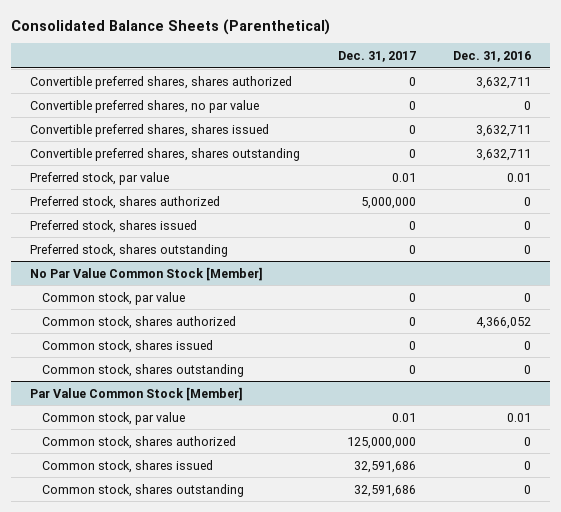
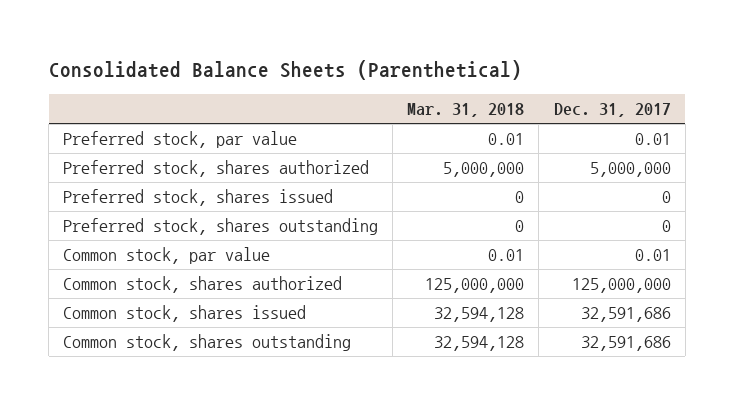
[453,51,532,63] Dec. 31, 2016 -> none
none -> [407,103,525,118] Mar. 31, 2018
[29,75,292,89] Convertible preferred shares, shares authorized -> none
[29,99,259,113] Convertible preferred shares, no par value -> none
[29,123,269,137] Convertible preferred shares, shares issued -> none
[29,147,300,161] Convertible preferred shares, shares outstanding -> none
[29,266,263,281] No Par Value Common Stock [Member] -> none
[41,291,185,305] Common stock, par value -> none
[41,315,236,329] Common stock, shares authorized -> none
[41,339,213,353] Common stock, shares issued -> none
[41,363,244,377] Common stock, shares outstanding -> none
[29,386,243,401] Par Value Common Stock [Member] -> none

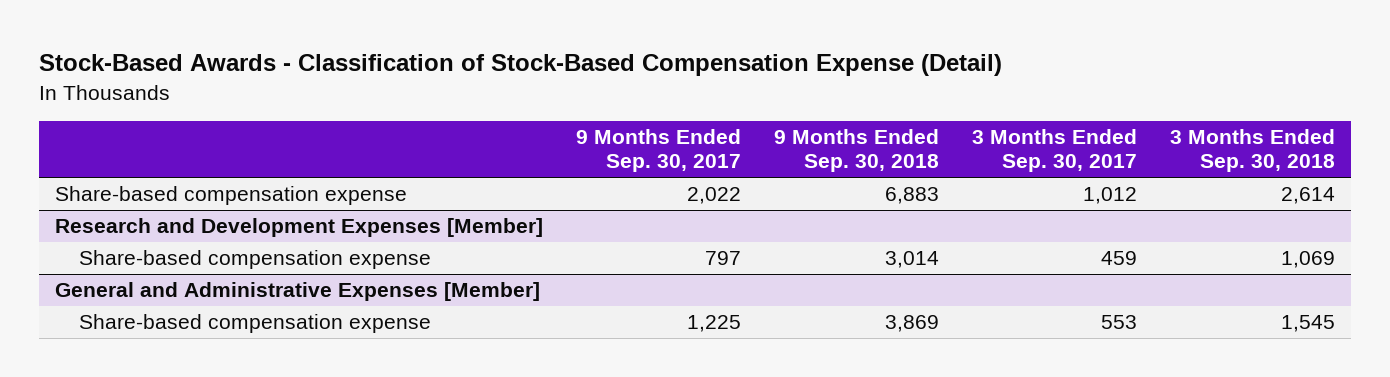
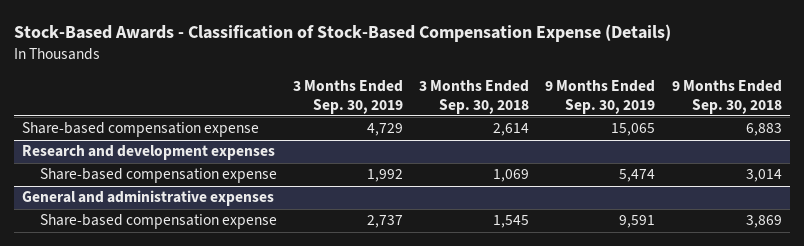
[38,54,1002,77] Stock-Based Awards - Classification of Stock-Based Compensation Expense (Detail) -> [14,24,672,43] Stock-Based Awards - Classification of Stock-Based Compensation Expense (Details)
[576,128,742,173] 9 Months Ended Sep. 30, 2017 -> none
[971,128,1137,173] 3 Months Ended Sep. 30, 2017 -> none
none -> [292,80,403,114] 3 Months Ended Sep. 30, 2019
none -> [545,80,656,114] 9 Months Ended Sep. 30, 2019
[55,218,544,238] Research and Development Expenses [Member] -> [22,145,276,161] Research and development expenses
[55,282,541,302] General and Administrative Expenses [Member] -> [22,190,275,207] General and administrative expenses

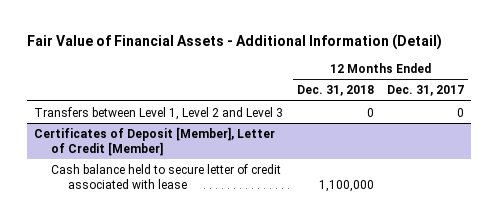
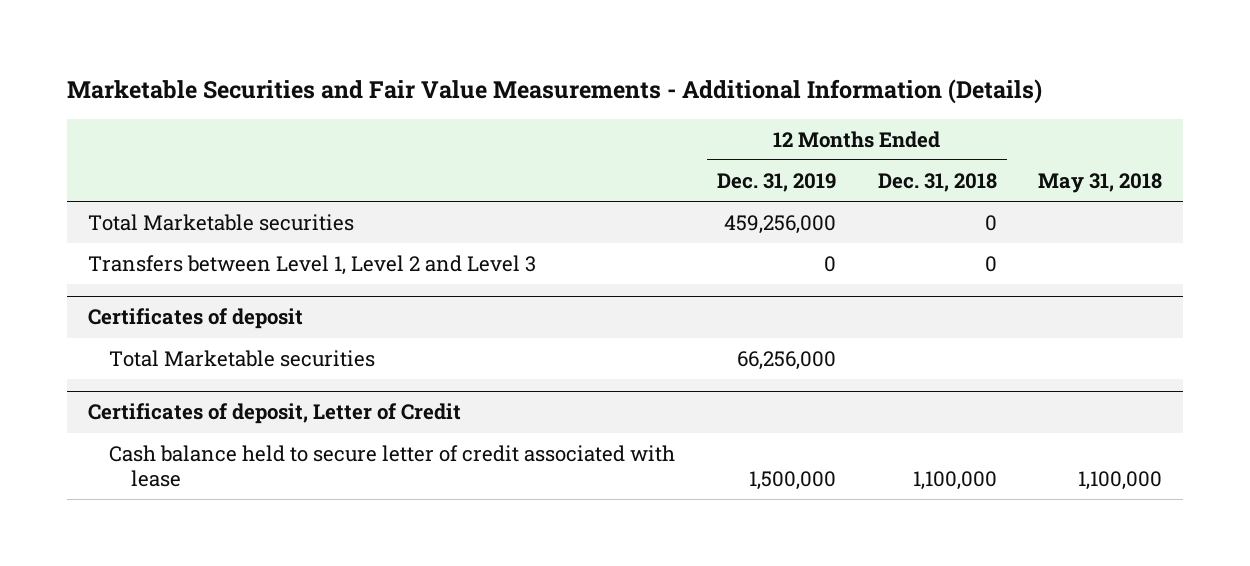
[27,33,443,50] Fair Value of Financial Assets - Additional Information (Detail) -> [66,79,1042,105] Marketable Securities and Fair Value Measurements - Additional Information (Details)
[387,85,465,97] Dec. 31, 2017 -> none
none -> [717,172,837,192] Dec. 31, 2019
none -> [1038,172,1163,193] May 31, 2018
none -> [87,213,354,231] Total Marketable securities
none -> [87,308,303,330] Certificates of deposit
none -> [109,349,376,367] Total Marketable securities
[33,126,275,156] Certificates of Deposit [Member], Letter of Credit [Member] -> [87,403,461,425] Certificates of deposit, Letter of Credit

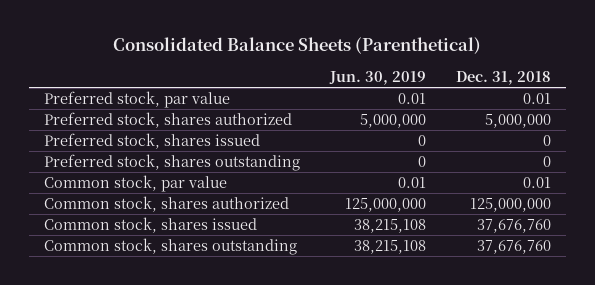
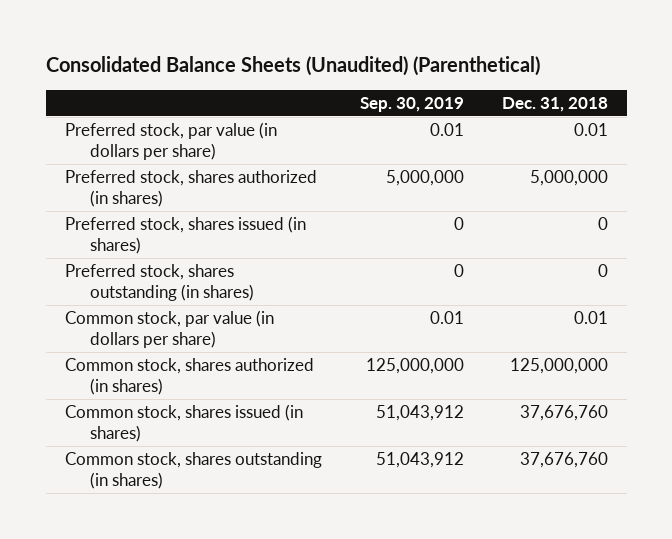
[113,37,482,55] Consolidated Balance Sheets (Parenthetical) -> [45,56,540,77] Consolidated Balance Sheets (Unaudited) (Parenthetical)
[328,70,426,85] Jun. 30, 2019 -> none
none -> [359,96,464,112] Sep. 30, 2019
[43,90,230,108] Preferred stock, par value -> [64,122,277,161] Preferred stock, par value (in dollars per share)
[43,111,292,128] Preferred stock, shares authorized -> [64,170,317,208] Preferred stock, shares authorized (in shares)
[43,132,260,149] Preferred stock, shares issued -> [64,216,306,255] Preferred stock, shares issued (in shares)
[43,153,300,171] Preferred stock, shares outstanding -> [64,264,254,302] Preferred stock, shares outstanding (in shares)
[43,174,227,192] Common stock, par value -> [64,310,274,349] Common stock, par value (in dollars per share)
[43,195,289,212] Common stock, shares authorized -> [64,358,314,396] Common stock, shares authorized (in shares)
[43,216,257,233] Common stock, shares issued -> [64,404,303,443] Common stock, shares issued (in shares)
[43,237,297,255] Common stock, shares outstanding -> [64,452,322,490] Common stock, shares outstanding (in shares)

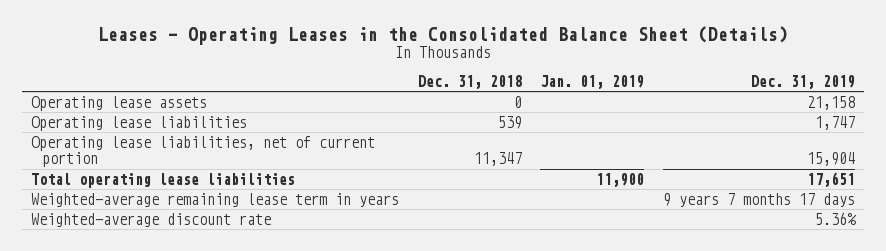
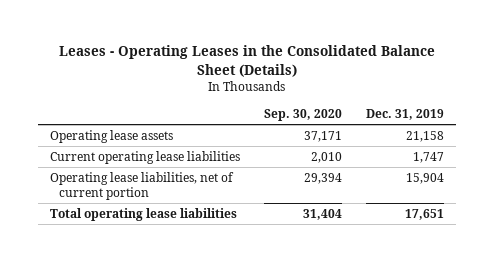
[417,74,522,89] Dec. 31, 2018 -> none
[540,74,645,89] Jan. 01, 2019 -> none
none -> [263,108,342,121] Sep. 30, 2020
[31,115,248,131] Operating lease liabilities -> [49,150,240,164] Current operating lease liabilities
[31,192,400,207] Weighted-average remaining lease term in years -> none
[31,212,272,227] Weighted-average discount rate -> none

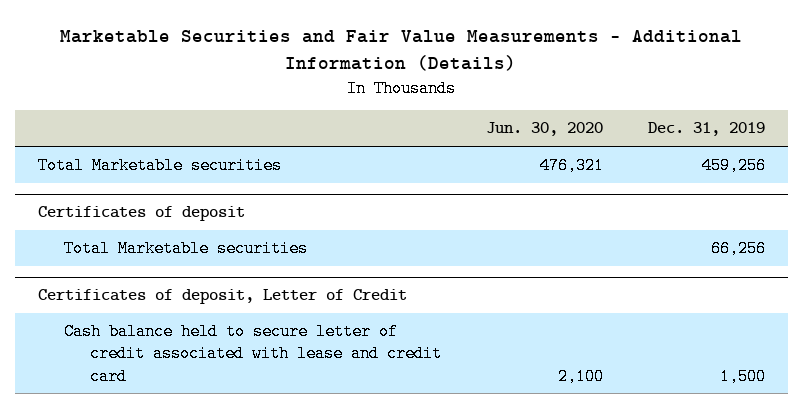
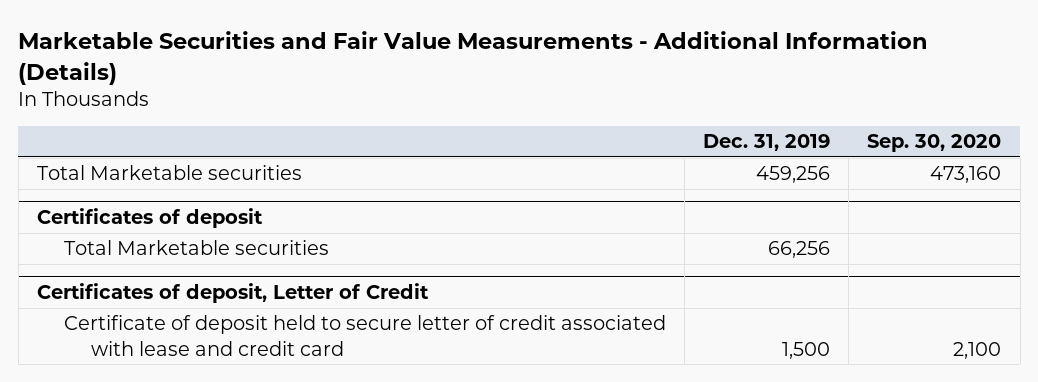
[485,122,603,137] Jun. 30, 2020 -> none
none -> [867,134,1002,153] Sep. 30, 2020
[63,323,442,385] Cash balance held to secure letter of credit associated with lease and credit card -> [63,315,666,356] Certificate of deposit held to secure letter of credit associated with lease and credit card

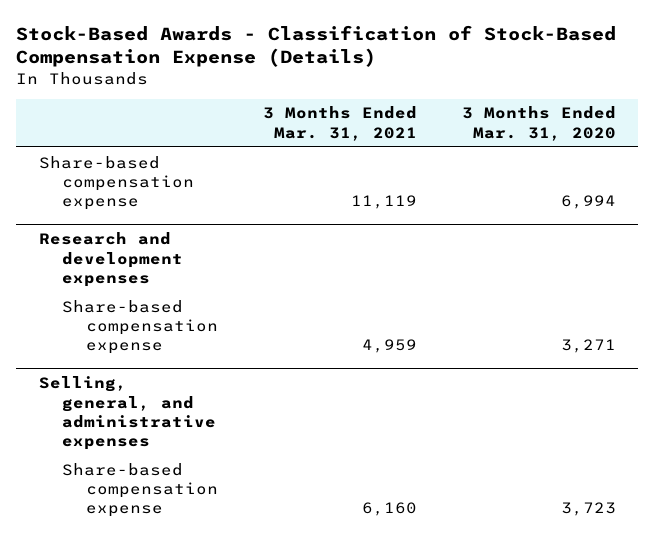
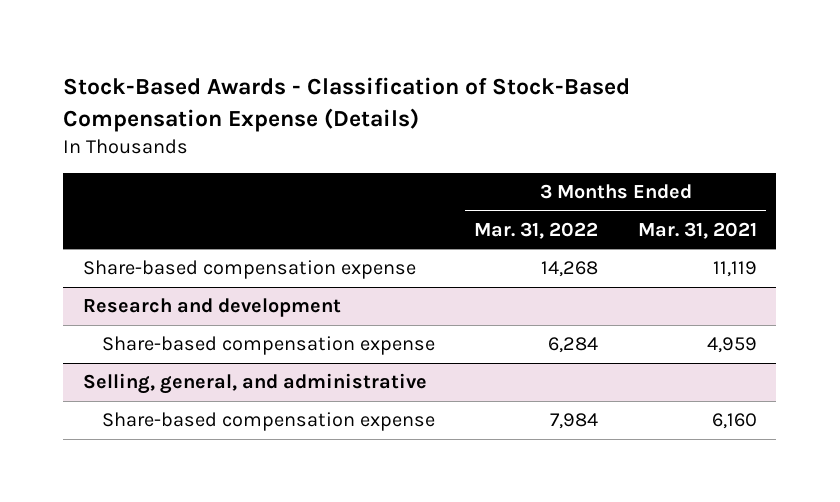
[461,106,616,141] 3 Months Ended Mar. 31, 2020 -> none
none -> [474,221,599,239] Mar. 31, 2022
[38,232,184,287] Research and development expenses -> [82,298,341,318] Research and development
[38,376,217,450] Selling, general, and administrative expenses -> [82,373,427,395] Selling, general, and administrative

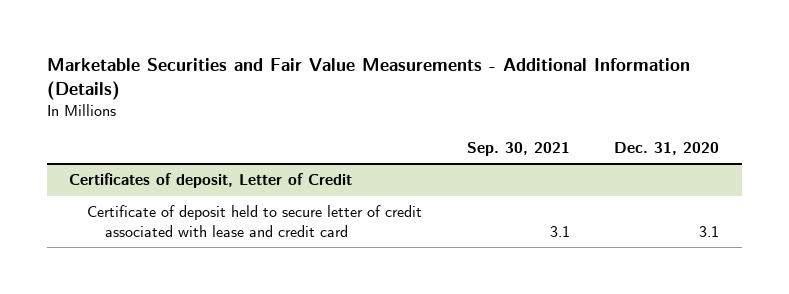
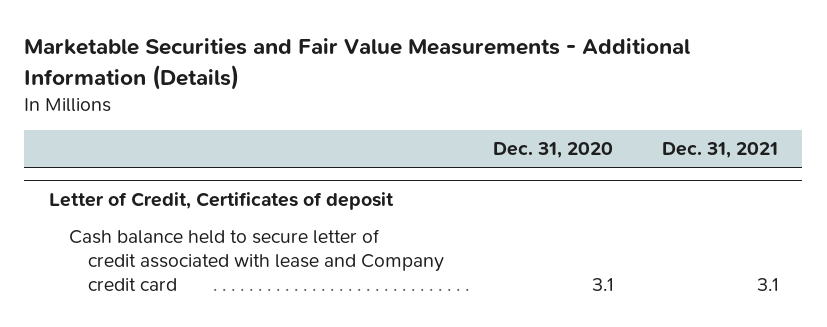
[466,141,570,156] Sep. 30, 2021 -> none
none -> [661,142,778,159] Dec. 31, 2021
[69,173,353,189] Certificates of deposit, Letter of Credit -> [48,192,394,211] Letter of Credit, Certificates of deposit
[86,205,422,237] Certificate of deposit held to secure letter of credit associated with lease and credit card -> [68,229,445,291] Cash balance held to secure letter of credit associated with lease and Company credit card

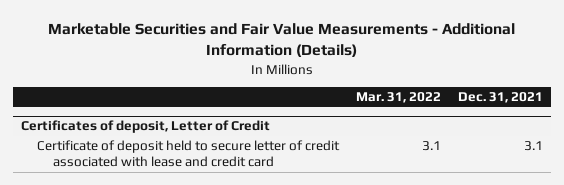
[493,142,614,159] Dec. 31, 2020 -> none
none -> [356,92,442,104] Mar. 31, 2022
[48,192,394,211] Letter of Credit, Certificates of deposit -> [21,120,271,134] Certificates of deposit, Letter of Credit
[68,229,445,291] Cash balance held to secure letter of credit associated with lease and Company credit card -> [37,140,341,168] Certificate of deposit held to secure letter of credit associated with lease and credit card

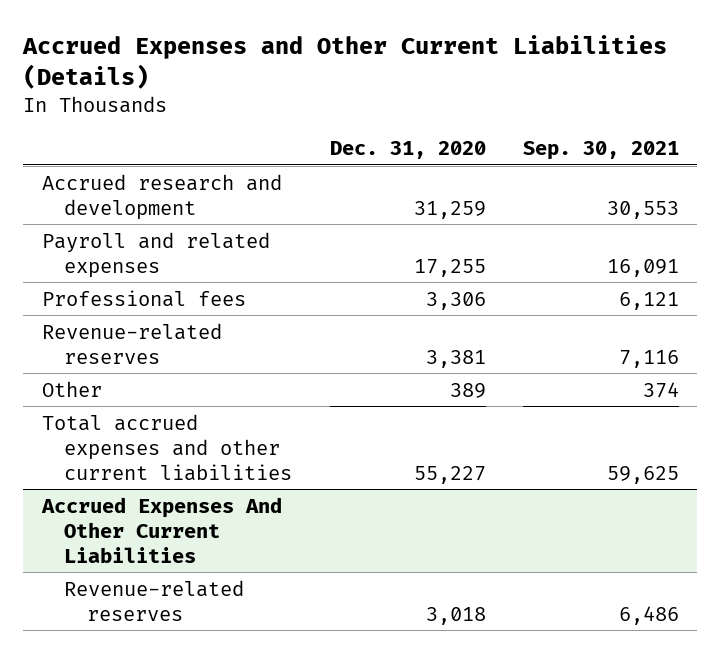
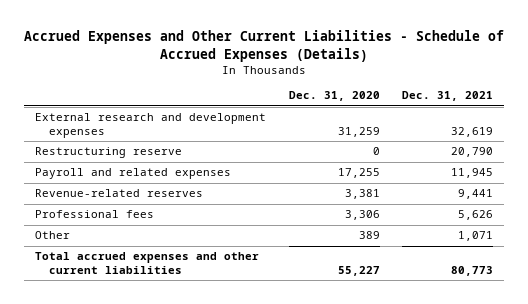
[22,35,668,89] Accrued Expenses and Other Current Liabilities (Details) -> [24,30,505,62] Accrued Expenses and Other Current Liabilities - Schedule of Accrued Expenses (Details)
[522,141,679,161] Sep. 30, 2021 -> none
none -> [401,91,493,102] Dec. 31, 2021
[41,173,282,220] Accrued research and development -> [35,113,267,138] External research and development expenses
none -> [35,147,183,159] Restructuring reserve
[41,289,246,307] Professional fees -> [35,210,155,219] Professional fees
[40,496,282,563] Accrued Expenses And Other Current Liabilities -> none
[64,579,245,621] Revenue-related reserves -> none

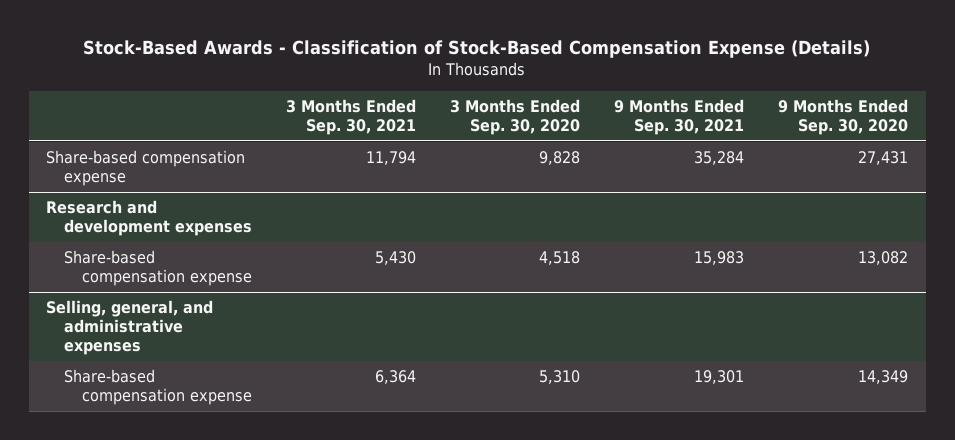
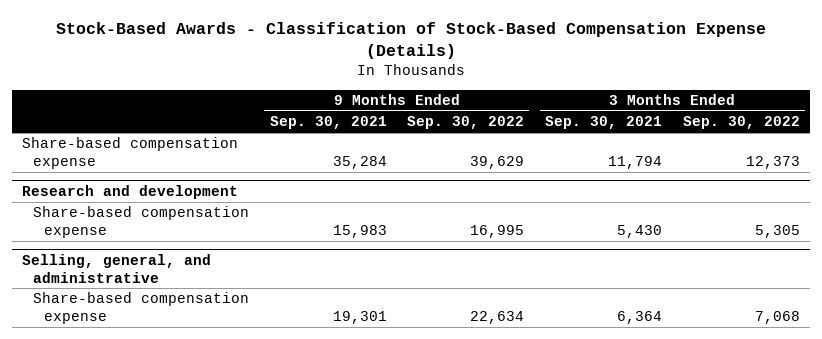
[450,98,581,136] 3 Months Ended Sep. 30, 2020 -> none
[778,98,909,136] 9 Months Ended Sep. 30, 2020 -> none
none -> [407,116,525,130] Sep. 30, 2022
none -> [682,116,800,130] Sep. 30, 2022
[46,200,252,237] Research and development expenses -> [22,185,239,200] Research and development
[46,300,214,356] Selling, general, and administrative expenses -> [22,254,212,283] Selling, general, and administrative

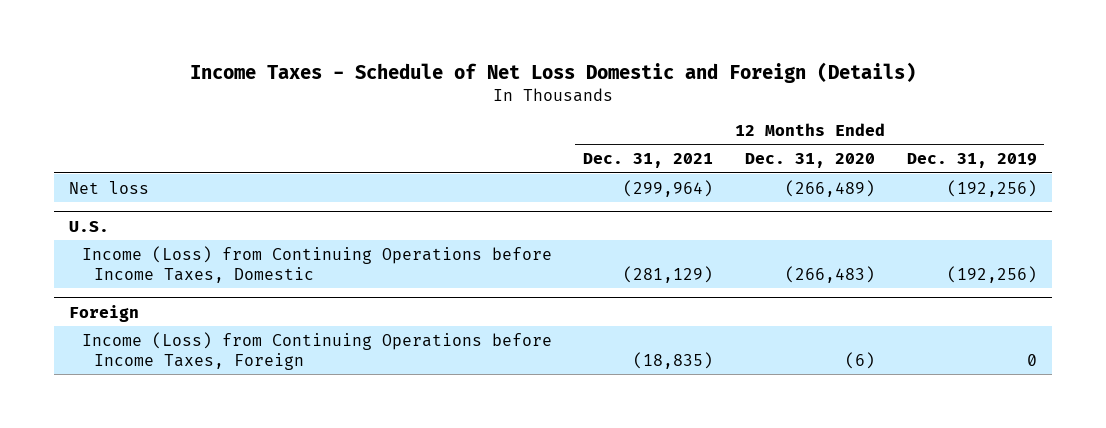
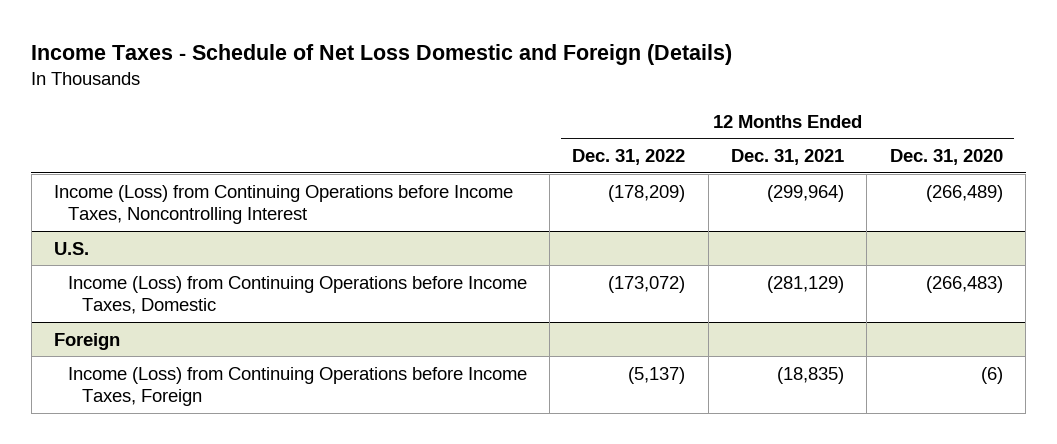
[906,153,1037,169] Dec. 31, 2019 -> none
none -> [572,148,686,165] Dec. 31, 2022
[69,180,150,194] Net loss -> [54,184,514,224] Income (Loss) from Continuing Operations before Income Taxes, Noncontrolling Interest

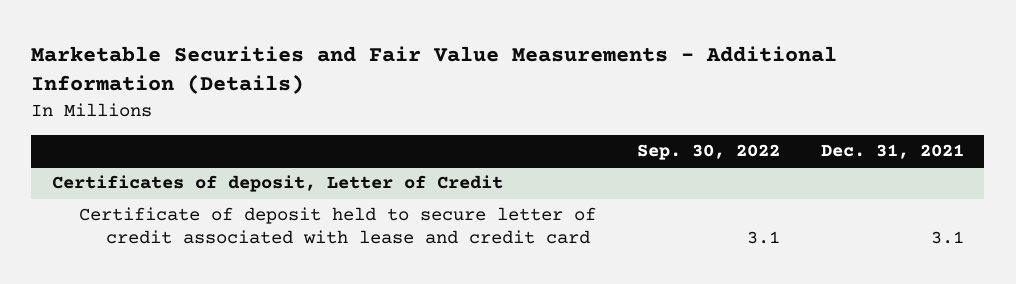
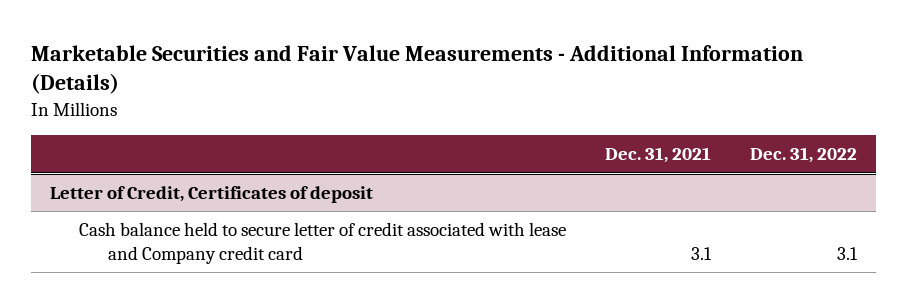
[636,143,780,160] Sep. 30, 2022 -> none
none -> [749,147,857,164] Dec. 31, 2022
[51,175,503,193] Certificates of deposit, Letter of Credit -> [50,186,374,204] Letter of Credit, Certificates of deposit
[79,207,597,244] Certificate of deposit held to secure letter of credit associated with lease and credit card -> [79,222,567,264] Cash balance held to secure letter of credit associated with lease and Company credit card

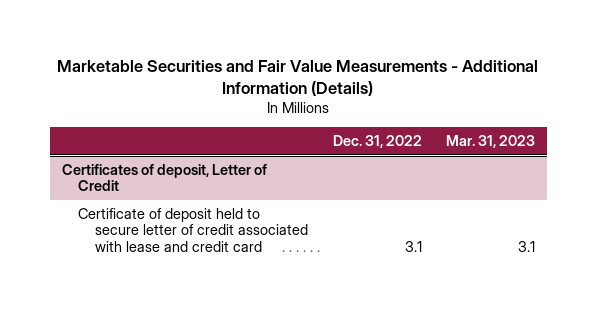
[604,147,711,164] Dec. 31, 2021 -> none
none -> [446,135,536,149] Mar. 31, 2023
[50,186,374,204] Letter of Credit, Certificates of deposit -> [61,163,267,192] Certificates of deposit, Letter of Credit
[79,222,567,264] Cash balance held to secure letter of credit associated with lease and Company credit card -> [78,207,309,252] Certificate of deposit held to secure letter of credit associated with lease and credit card

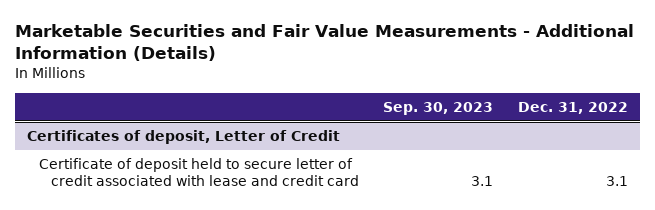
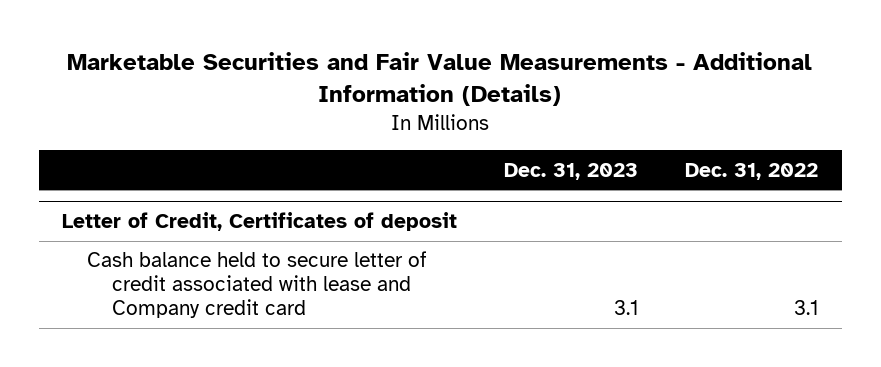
[383,101,494,115] Sep. 30, 2023 -> none
none -> [504,162,639,180] Dec. 31, 2023
[27,130,341,145] Certificates of deposit, Letter of Credit -> [62,212,458,232] Letter of Credit, Certificates of deposit
[39,158,359,187] Certificate of deposit held to secure letter of credit associated with lease and credit card -> [87,251,428,319] Cash balance held to secure letter of credit associated with lease and Company credit card

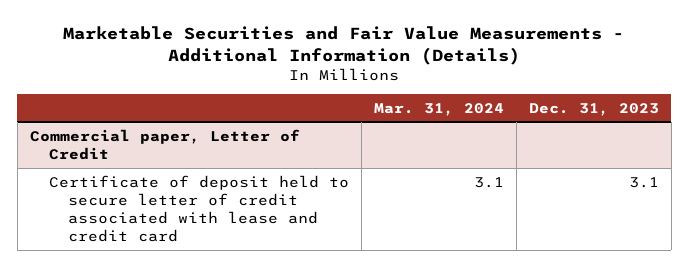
[685,162,819,180] Dec. 31, 2022 -> none
none -> [373,102,504,116] Mar. 31, 2024
[62,212,458,232] Letter of Credit, Certificates of deposit -> none
none -> [29,128,300,160] Commercial paper, Letter of Credit
[87,251,428,319] Cash balance held to secure letter of credit associated with lease and Company credit card -> [48,174,349,243] Certificate of deposit held to secure letter of credit associated with lease and credit card

